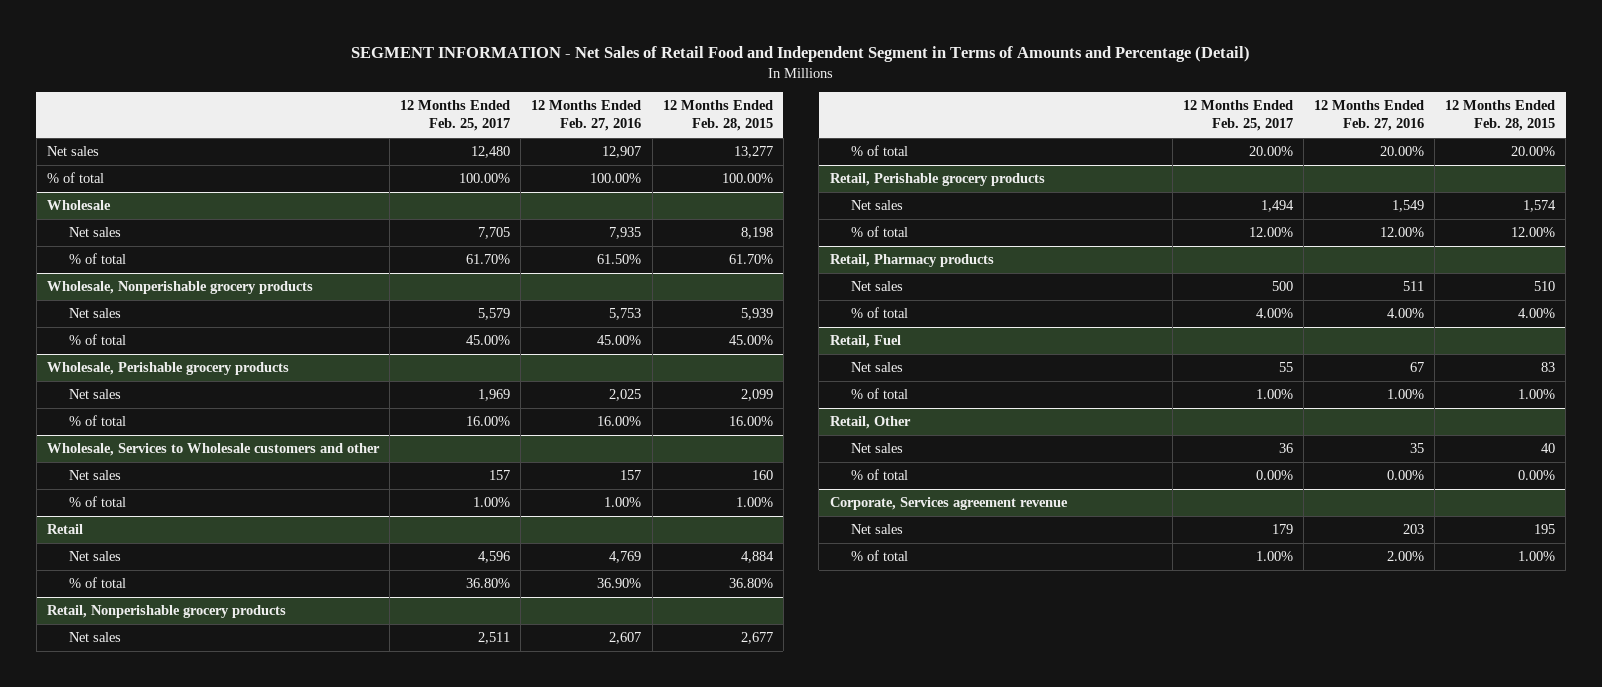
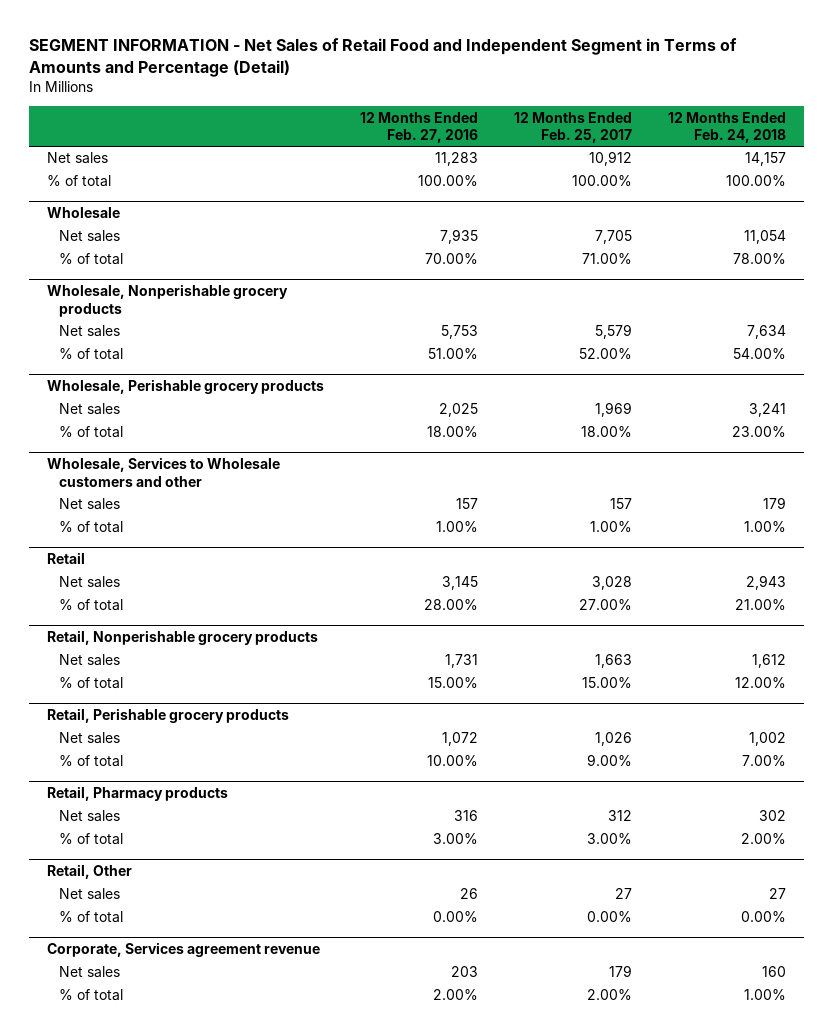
[662,100,773,132] 12 Months Ended Feb. 28, 2015 -> none
none -> [668,111,787,144] 12 Months Ended Feb. 24, 2018
[471,146,511,159] 12,480 -> [589,151,633,167] 10,912
[602,146,642,159] 12,907 -> [435,152,479,167] 11,283
[466,254,511,265] 61.70% -> [582,253,633,265] 71.00%
[597,254,642,265] 61.50% -> [425,253,479,265] 70.00%
[466,335,511,346] 45.00% -> [579,348,633,360] 52.00%
[597,335,642,346] 45.00% -> [428,348,479,360] 51.00%
[466,416,511,427] 16.00% -> [581,426,633,438] 18.00%
[597,416,642,427] 16.00% -> [427,426,479,438] 18.00%
[478,551,511,564] 4,596 -> [592,576,633,591] 3,028
[609,551,642,564] 4,769 -> [442,576,479,591] 3,145
[466,578,511,589] 36.80% -> [579,599,633,611] 27.00%
[597,578,642,589] 36.90% -> [424,599,479,611] 28.00%
[478,632,511,645] 2,511 -> [595,654,633,669] 1,663
[609,632,642,645] 2,607 -> [445,654,479,669] 1,731
[1248,146,1293,157] 20.00% -> [582,677,633,689] 15.00%
[1380,146,1425,157] 20.00% -> [428,677,479,689] 15.00%
[1260,200,1294,213] 1,494 -> [595,732,633,747] 1,026
[1392,200,1425,213] 1,549 -> [442,732,479,747] 1,072
[1248,227,1293,238] 12.00% -> [587,754,633,767] 9.00%
[1380,227,1425,238] 12.00% -> [427,755,479,767] 10.00%
[829,335,901,349] Retail, Fuel -> none
[851,362,904,373] Net sales -> none
[851,388,909,400] % of total -> none
[1271,281,1293,292] 500 -> [608,810,633,822] 312
[1403,281,1425,292] 511 -> [454,810,479,822] 316
[1255,308,1293,319] 4.00% -> [587,833,633,845] 3.00%
[1387,308,1425,319] 4.00% -> [433,833,479,845] 3.00%
[1278,443,1293,454] 36 -> [615,888,633,900] 27
[1410,443,1425,454] 35 -> [460,888,479,900] 26
[1255,551,1293,562] 1.00% -> [587,989,633,1001] 2.00%

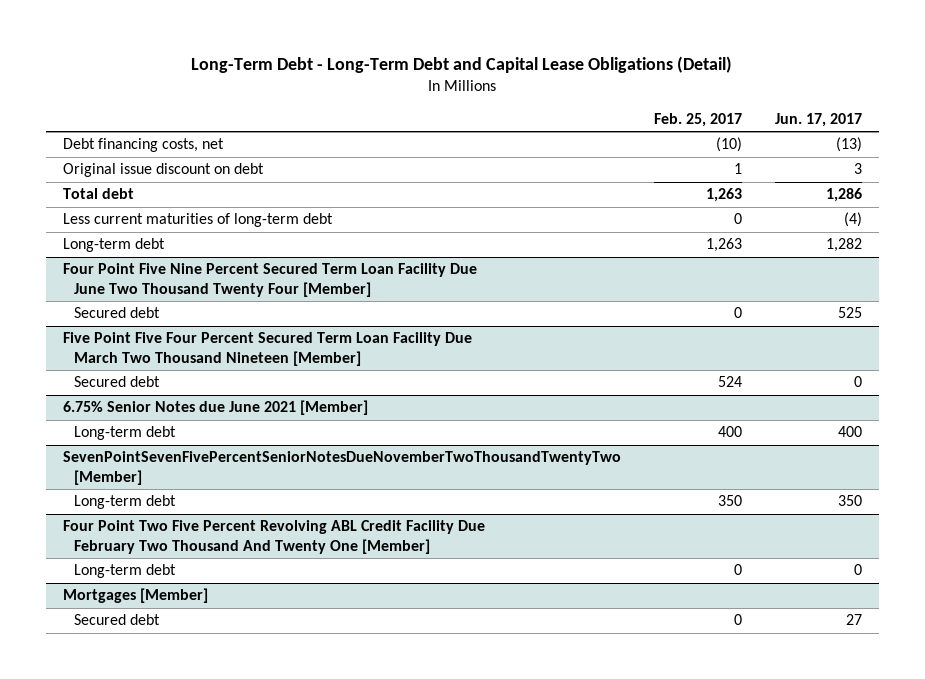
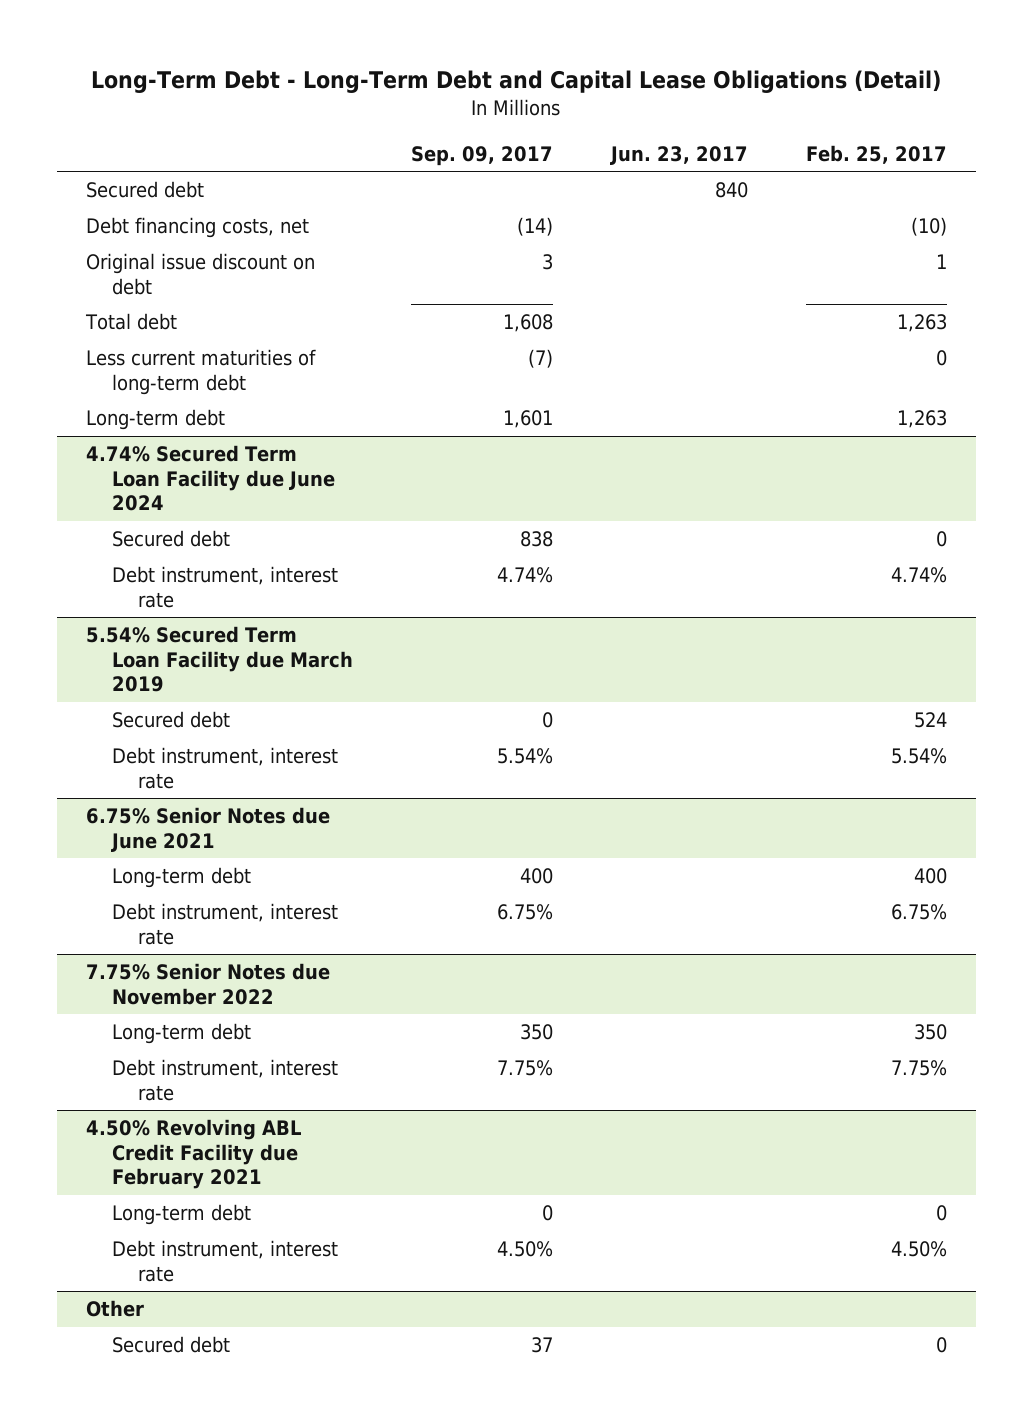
[775,113,863,128] Jun. 17, 2017 -> none
none -> [410,145,553,166] Sep. 09, 2017
none -> [609,145,748,165] Jun. 23, 2017
none -> [85,181,204,199] Secured debt
[62,263,477,298] Four Point Five Nine Percent Secured Term Loan Facility Due June Two Thousand Twenty Four [Member] -> [85,445,335,511] 4.74% Secured Term Loan Facility due June 2024
none -> [111,566,338,608] Debt instrument, interest rate
[62,332,472,367] Five Point Five Four Percent Secured Term Loan Facility Due March Two Thousand Nineteen [Member] -> [85,626,353,692] 5.54% Secured Term Loan Facility due March 2019
none -> [111,747,338,789] Debt instrument, interest rate
[62,400,368,416] 6.75% Senior Notes due June 2021 [Member] -> [85,807,330,852] 6.75% Senior Notes due June 2021
none -> [111,903,338,945] Debt instrument, interest rate
[62,451,621,486] SevenPointSevenFivePercentSeniorNotesDueNovemberTwoThousandTwentyTwo [Member] -> [85,963,330,1005] 7.75% Senior Notes due November 2022
none -> [111,1059,338,1101] Debt instrument, interest rate
[62,520,485,555] Four Point Two Five Percent Revolving ABL Credit Facility Due February Two Thousand And Twenty One [Member] -> [85,1119,301,1189] 4.50% Revolving ABL Credit Facility due February 2021
none -> [111,1240,338,1282] Debt instrument, interest rate
[62,588,208,604] Mortgages [Member] -> [85,1300,144,1318] Other

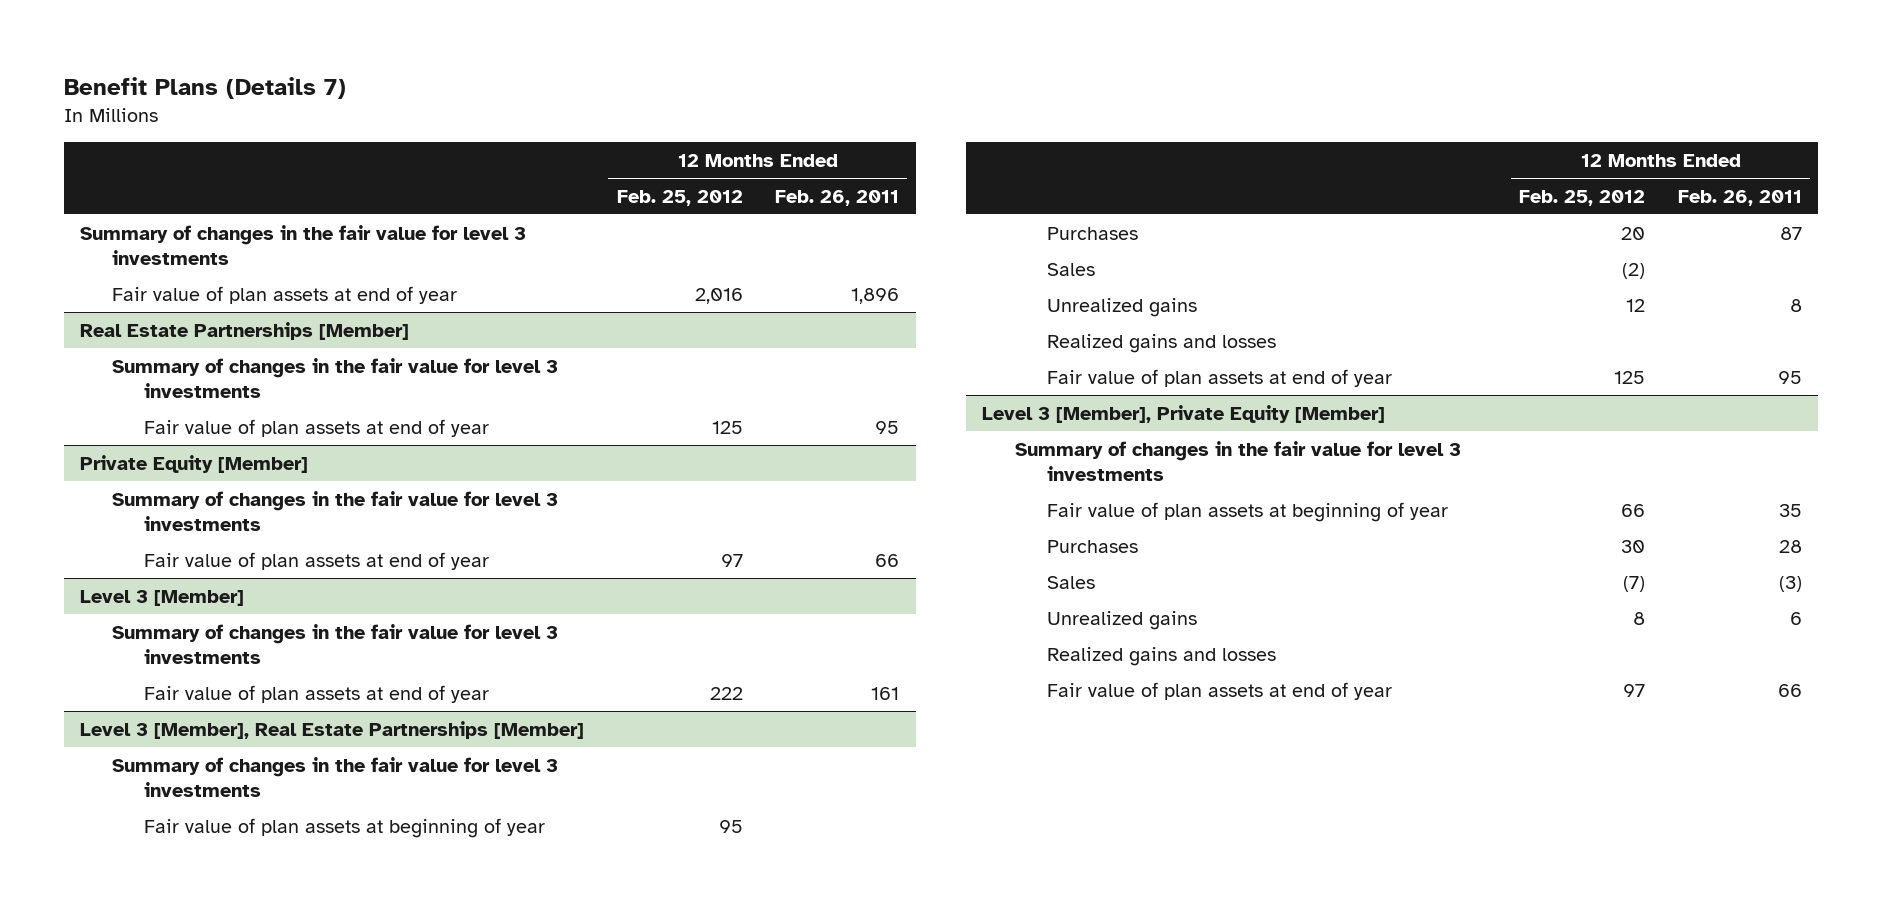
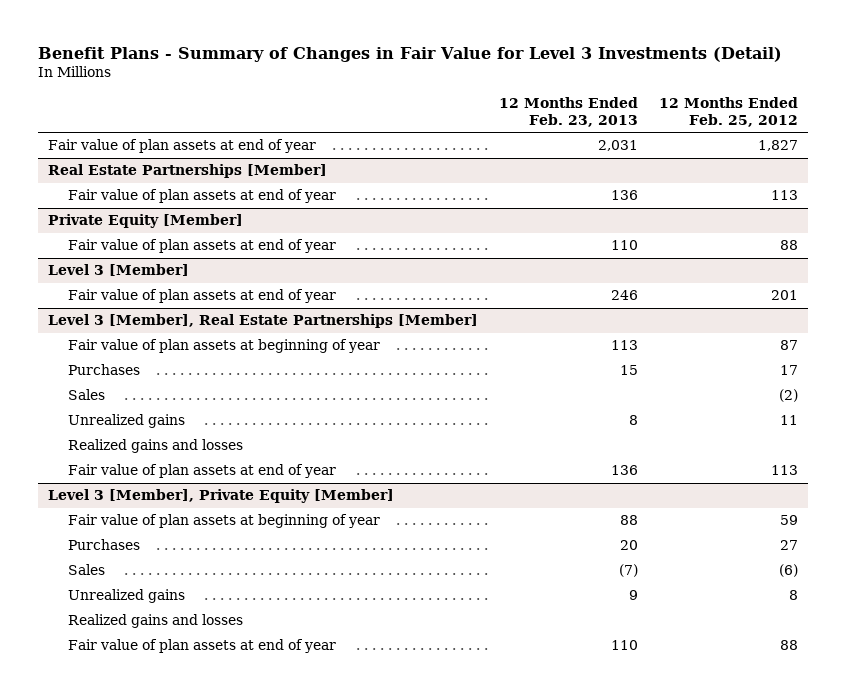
[63,76,346,99] Benefit Plans (Details 7) -> [37,46,782,62] Benefit Plans - Summary of Changes in Fair Value for Level 3 Investments (Detail)
[775,189,900,206] Feb. 26, 2011 -> none
none -> [498,97,638,127] 12 Months Ended Feb. 23, 2013
[79,224,526,266] Summary of changes in the fair value for level 3 investments -> none
[694,287,743,304] 2,016 -> [757,140,798,152] 1,827
[111,357,558,399] Summary of changes in the fair value for level 3 investments -> none
[711,420,743,434] 125 -> [770,190,798,201] 113
[111,490,558,532] Summary of changes in the fair value for level 3 investments -> none
[720,553,743,567] 97 -> [779,240,798,251] 88
[111,623,558,665] Summary of changes in the fair value for level 3 investments -> none
[709,686,743,700] 222 -> [770,290,798,301] 201
[111,756,558,798] Summary of changes in the fair value for level 3 investments -> none
[718,819,743,833] 95 -> [779,340,798,351] 87
[1621,226,1646,240] 20 -> [779,365,798,376] 17
[1626,298,1646,312] 12 -> [779,415,798,426] 11
[1614,370,1646,384] 125 -> [770,465,798,476] 113
[1014,440,1461,482] Summary of changes in the fair value for level 3 investments -> none
[1621,503,1646,517] 66 -> [779,515,798,526] 59
[1621,539,1646,553] 30 -> [779,540,798,551] 27
[1623,575,1646,592] (7) -> [778,564,798,578] (6)
[1623,683,1646,697] 97 -> [779,640,798,651] 88

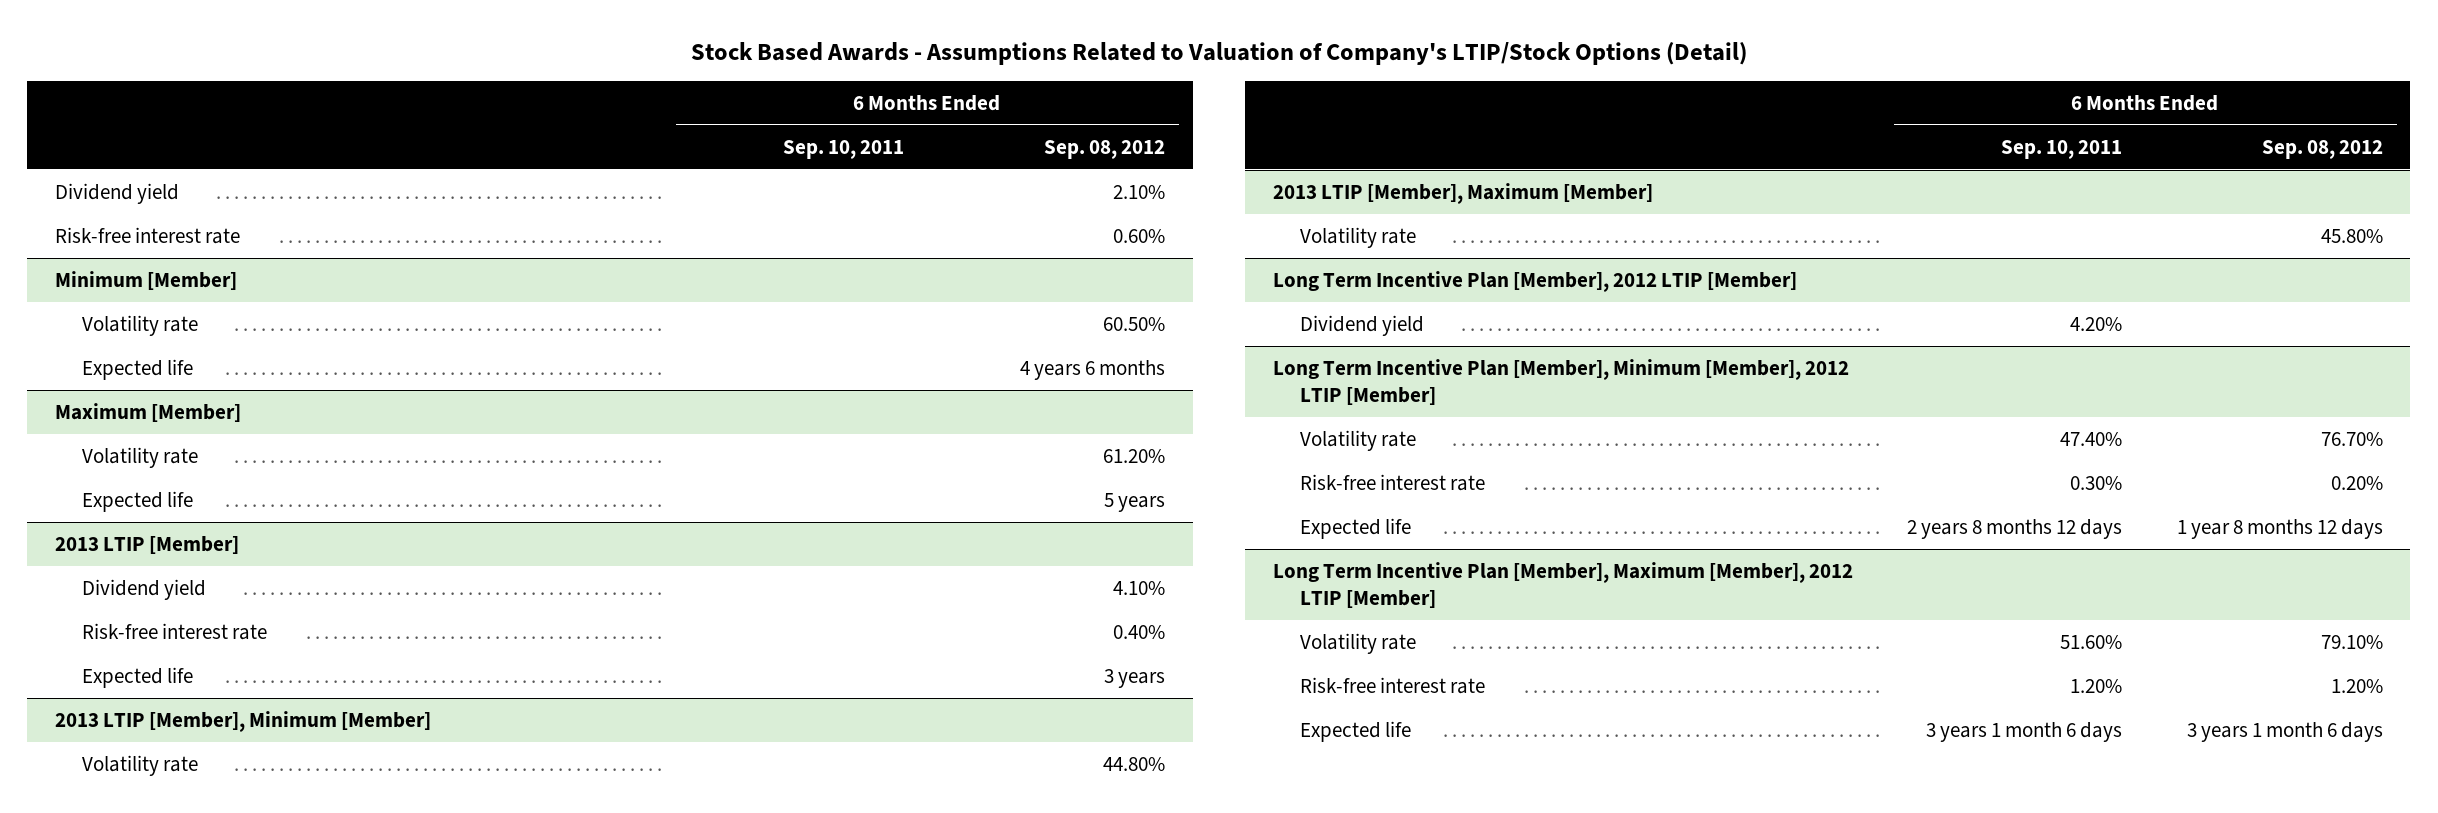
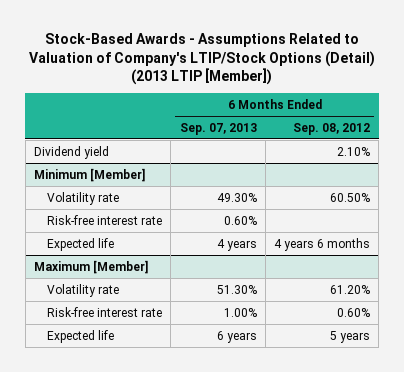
[690,42,1747,66] Stock Based Awards - Assumptions Related to Valuation of Company's LTIP/Stock Options (Detail) -> [28,32,375,86] Stock-Based Awards - Assumptions Related to Valuation of Company's LTIP/Stock Options (Detail) (2013 LTIP [Member])
[783,139,905,159] Sep. 10, 2011 -> none
none -> [179,122,257,135] Sep. 07, 2013
[54,226,240,244] Risk-free interest rate -> none
none -> [47,214,163,225] Risk-free interest rate
none -> [47,306,163,317] Risk-free interest rate
[54,535,239,554] 2013 LTIP [Member] -> none
[82,578,207,600] Dividend yield -> none
[82,622,268,640] Risk-free interest rate -> none
[82,666,194,688] Expected life -> none
[54,710,431,732] 2013 LTIP [Member], Minimum [Member] -> none
[82,754,199,776] Volatility rate -> none
[1272,182,1653,204] 2013 LTIP [Member], Maximum [Member] -> none
[1300,226,1417,248] Volatility rate -> none
[1272,270,1797,292] Long Term Incentive Plan [Member], 2012 LTIP [Member] -> none
[1300,314,1425,336] Dividend yield -> none
[1272,358,1849,406] Long Term Incentive Plan [Member], Minimum [Member], 2012 LTIP [Member] -> none
[1300,429,1417,451] Volatility rate -> none
[1300,473,1486,491] Risk-free interest rate -> none
[1300,517,1412,539] Expected life -> none
[1272,561,1853,609] Long Term Incentive Plan [Member], Maximum [Member], 2012 LTIP [Member] -> none
[1300,632,1417,654] Volatility rate -> none
[1300,676,1486,694] Risk-free interest rate -> none
[1300,720,1412,742] Expected life -> none

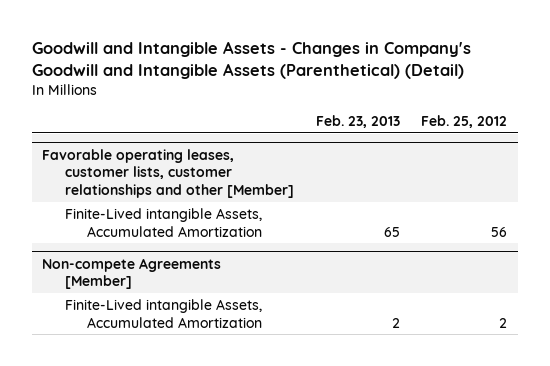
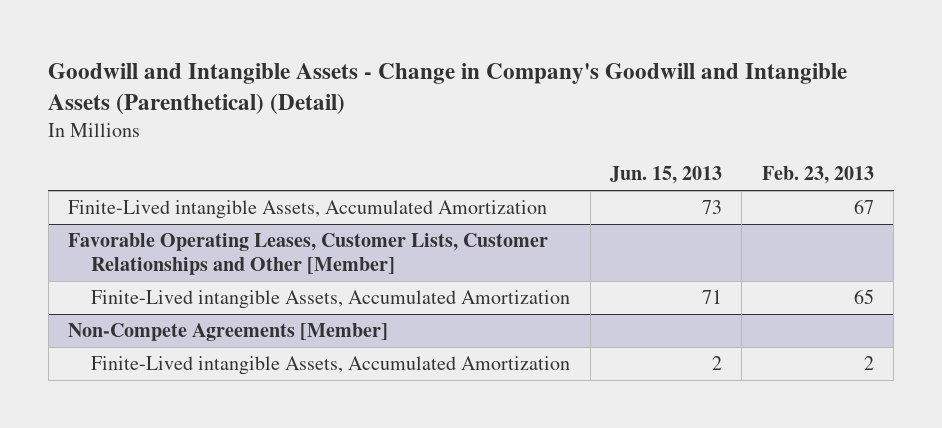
[31,40,471,79] Goodwill and Intangible Assets - Changes in Company's Goodwill and Intangible Assets (Parenthetical) (Detail) -> [48,63,848,115] Goodwill and Intangible Assets - Change in Company's Goodwill and Intangible Assets (Parenthetical) (Detail)
[421,114,508,128] Feb. 25, 2012 -> none
none -> [609,166,722,185] Jun. 15, 2013
none -> [68,199,548,219] Finite-Lived intangible Assets, Accumulated Amortization
[42,148,294,199] Favorable operating leases, customer lists, customer relationships and other [Member] -> [68,232,549,276] Favorable Operating Leases, Customer Lists, Customer Relationships and Other [Member]
[42,257,222,290] Non-compete Agreements [Member] -> [68,322,389,341] Non-Compete Agreements [Member]

